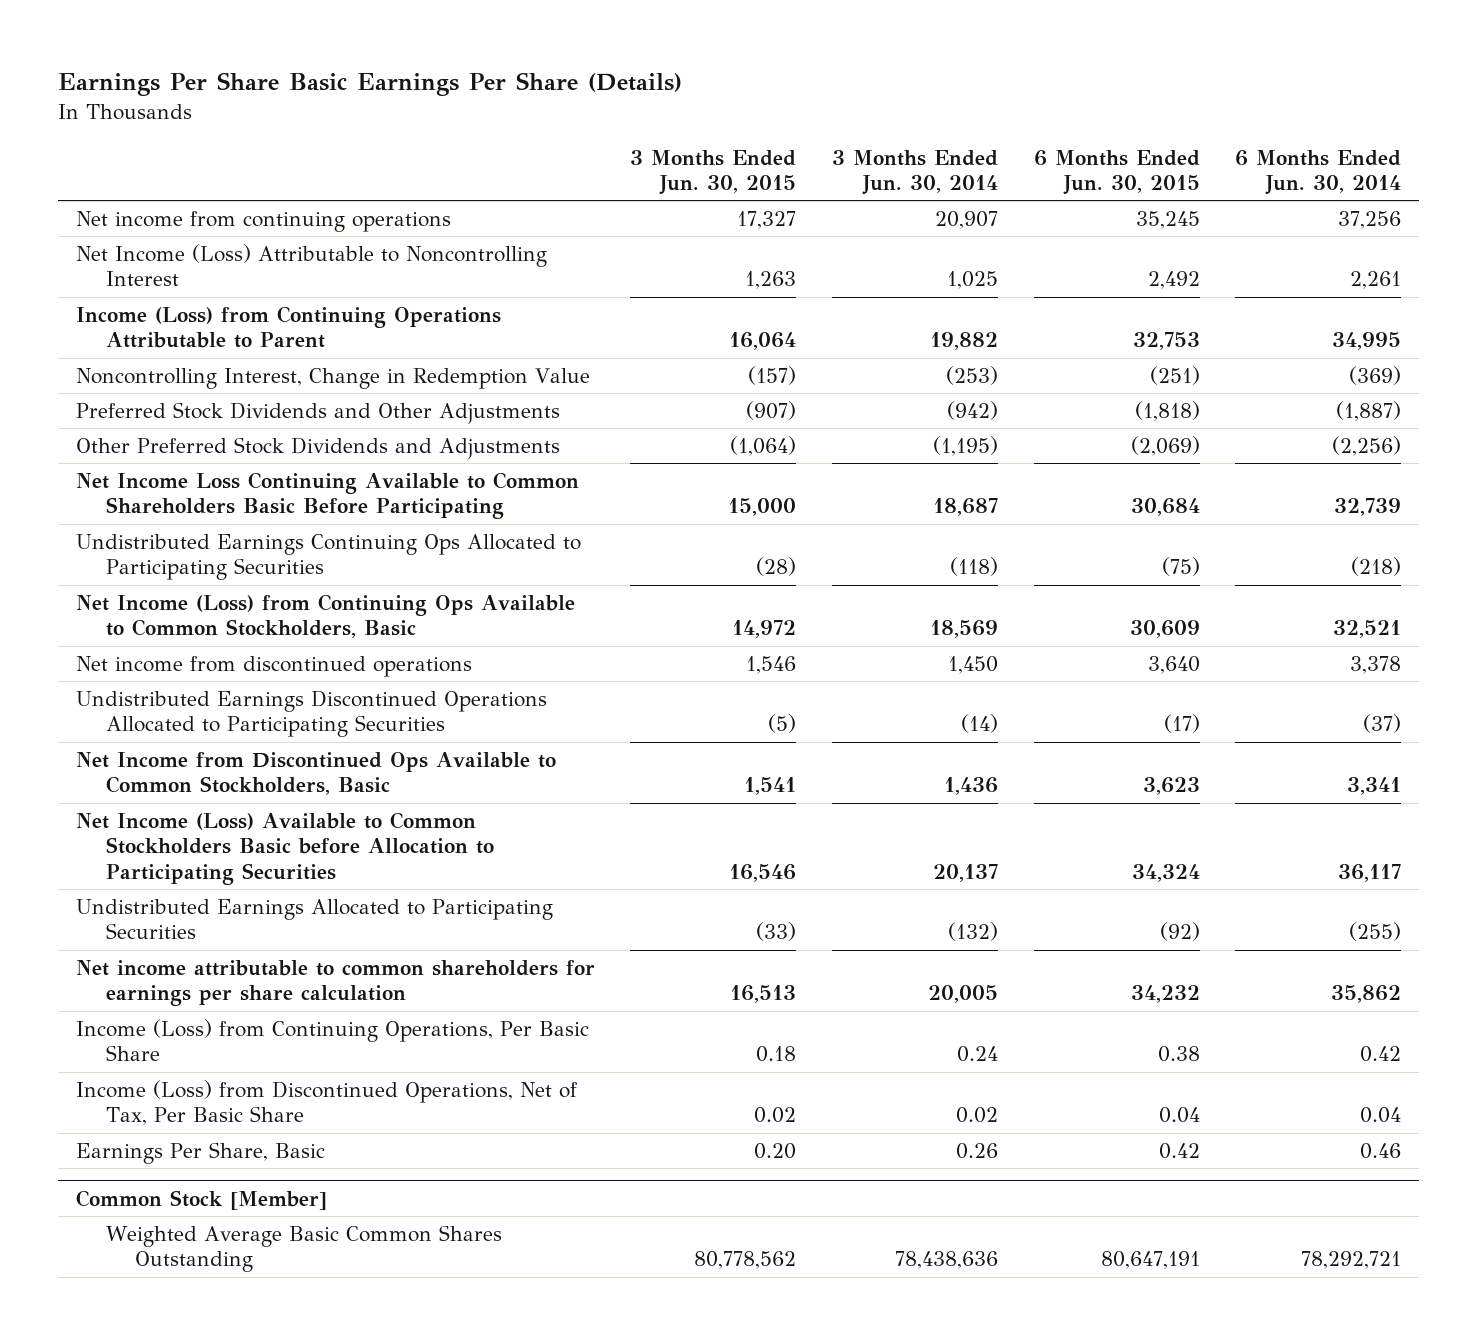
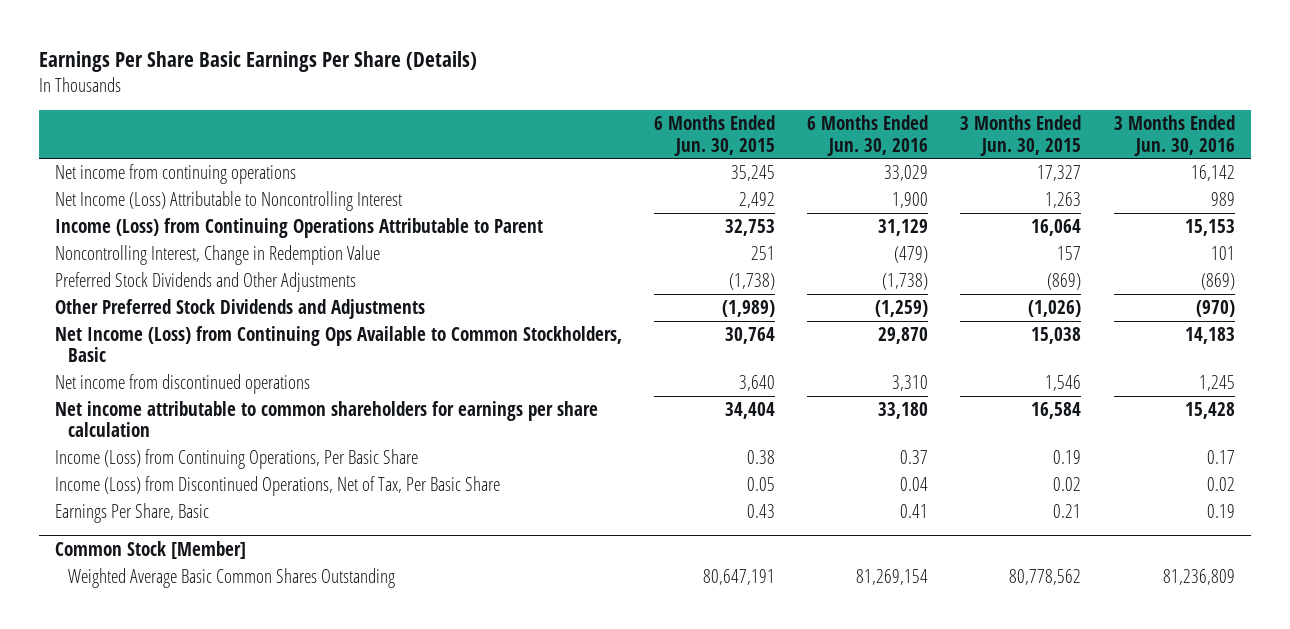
[832,149,999,195] 3 Months Ended Jun. 30, 2014 -> none
[1235,149,1402,195] 6 Months Ended Jun. 30, 2014 -> none
none -> [807,114,929,156] 6 Months Ended Jun. 30, 2016
none -> [1113,114,1235,156] 3 Months Ended Jun. 30, 2016
[75,471,579,520] Net Income Loss Continuing Available to Common Shareholders Basic Before Participating -> none
[75,533,581,581] Undistributed Earnings Continuing Ops Allocated to Participating Securities -> none
[748,365,797,385] (157) -> [1057,245,1082,260] 157
[1149,365,1200,385] (251) -> [751,245,776,260] 251
[746,400,797,420] (907) -> [1047,272,1082,290] (869)
[1134,400,1200,421] (1,818) -> [729,272,776,290] (1,738)
[730,435,797,456] (1,064) -> [1028,299,1082,317] (1,026)
[1130,435,1200,456] (2,069) -> [722,299,776,317] (1,989)
[732,620,797,639] 14,972 -> [1031,326,1082,344] 15,038
[1129,620,1200,639] 30,609 -> [725,326,776,344] 30,764
[75,689,547,738] Undistributed Earnings Discontinued Operations Allocated to Participating Securities -> none
[75,751,556,796] Net Income from Discontinued Ops Available to Common Stockholders, Basic -> none
[75,811,494,885] Net Income (Loss) Available to Common Stockholders Basic before Allocation to Participating Securities -> none
[75,898,553,940] Undistributed Earnings Allocated to Participating Securities -> none
[730,985,797,1004] 16,513 -> [1031,401,1082,419] 16,584
[1130,985,1200,1004] 34,232 -> [725,401,776,419] 34,404
[756,1046,797,1063] 0.18 -> [1053,449,1082,464] 0.19
[1158,1107,1200,1124] 0.04 -> [747,476,776,491] 0.05
[754,1142,797,1159] 0.20 -> [1053,503,1082,518] 0.21
[1158,1142,1200,1159] 0.42 -> [747,503,776,518] 0.43

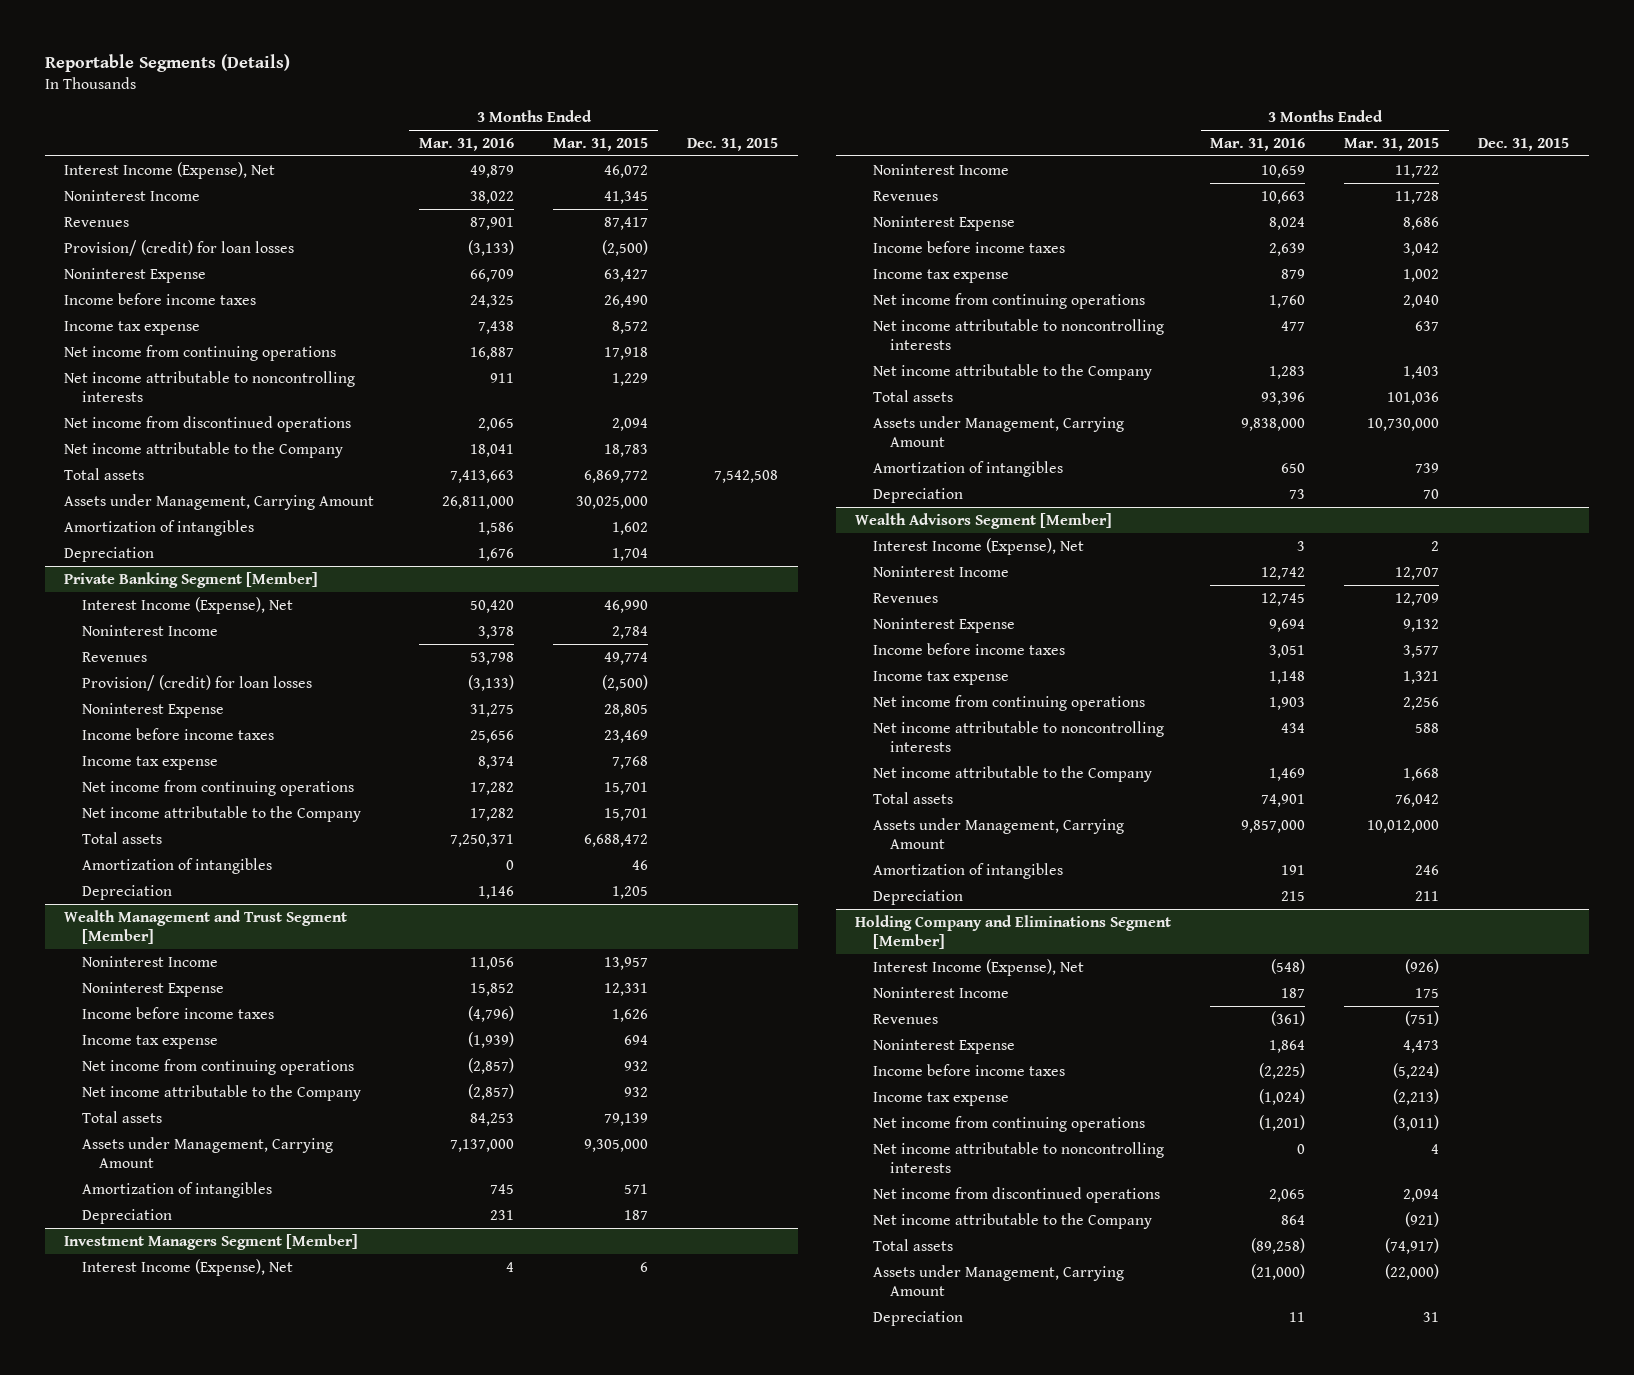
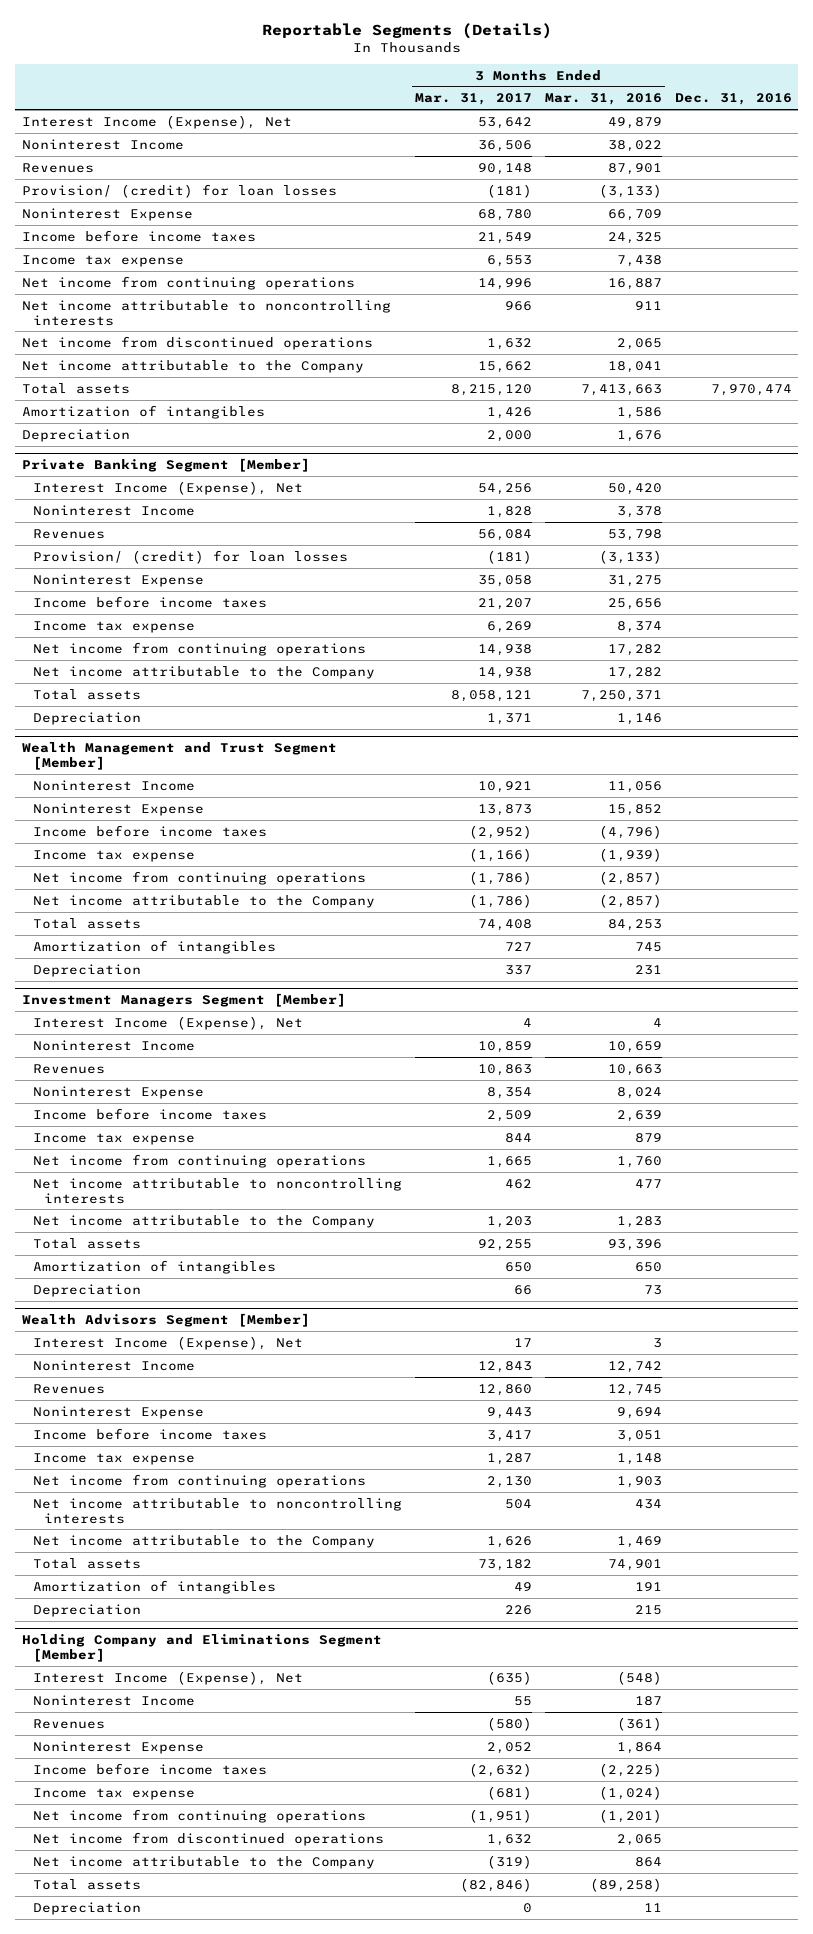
[553,137,649,151] Mar. 31, 2015 -> none
[687,137,779,151] Dec. 31, 2015 -> none
none -> [414,93,532,106] Mar. 31, 2017
none -> [674,93,792,106] Dec. 31, 2016
[64,493,375,510] Assets under Management, Carrying Amount -> none
[81,857,272,874] Amortization of intangibles -> none
[81,1136,333,1169] Assets under Management, Carrying Amount -> none
[872,415,1124,448] Assets under Management, Carrying Amount -> none
[872,817,1124,850] Assets under Management, Carrying Amount -> none
[872,1141,1164,1174] Net income attributable to noncontrolling interests -> none
[872,1264,1124,1297] Assets under Management, Carrying Amount -> none

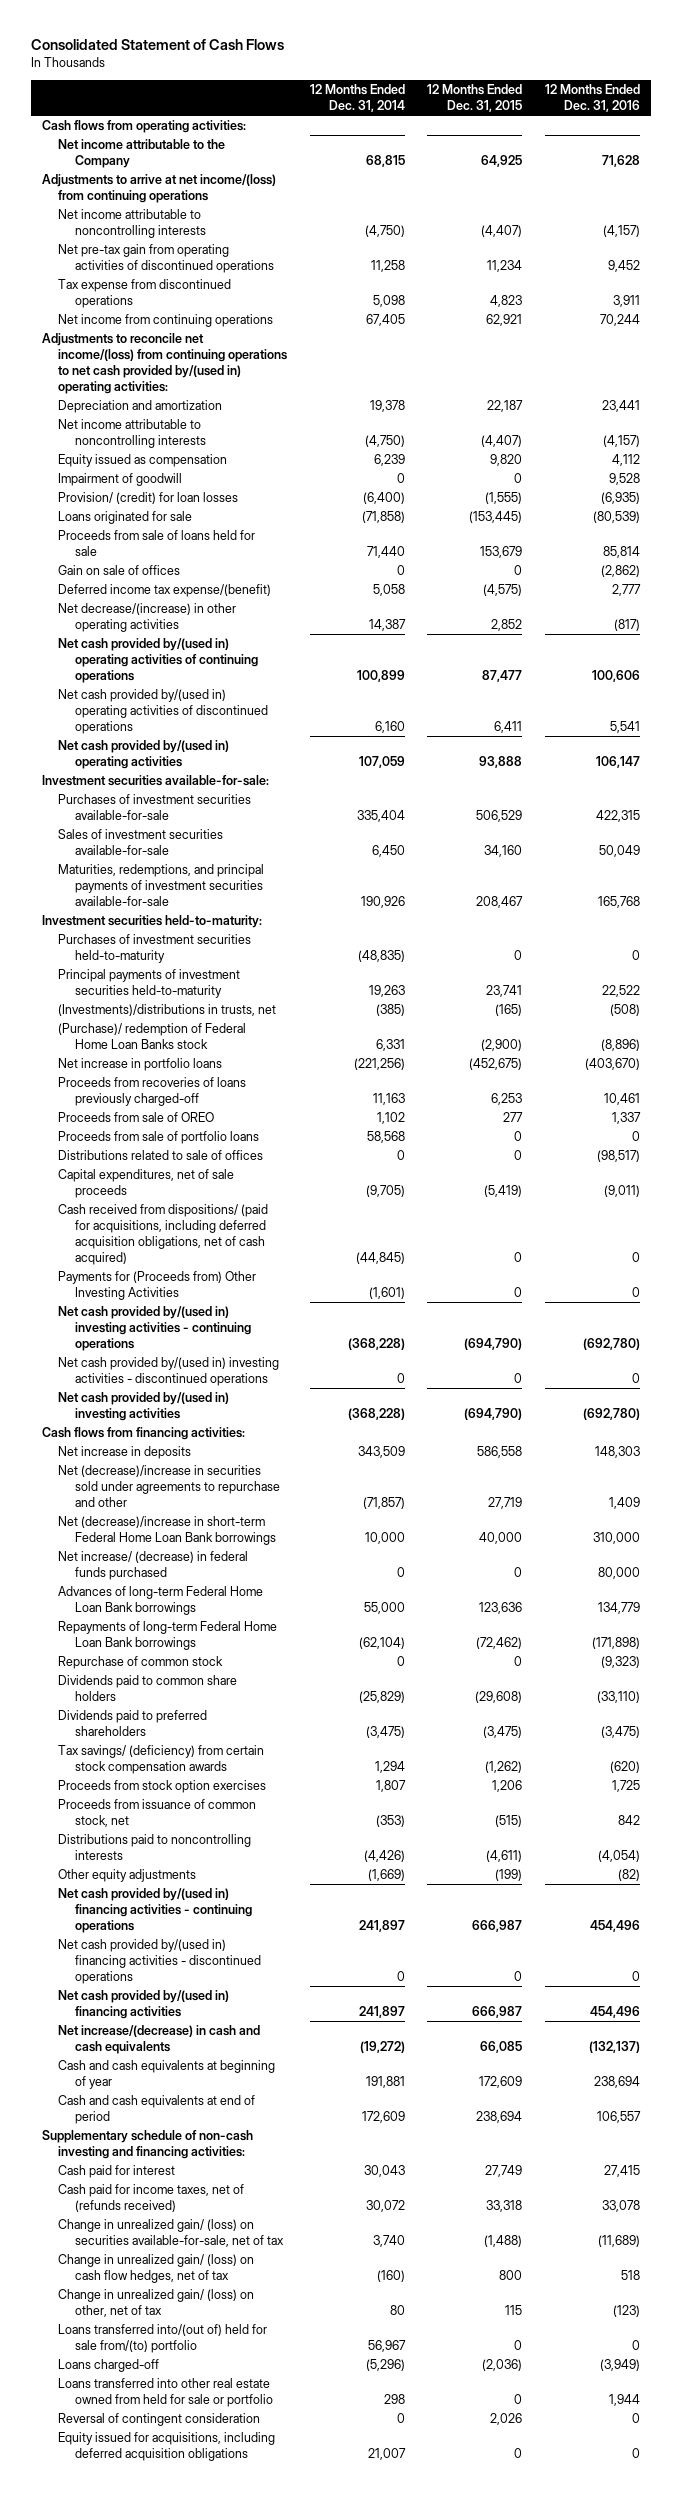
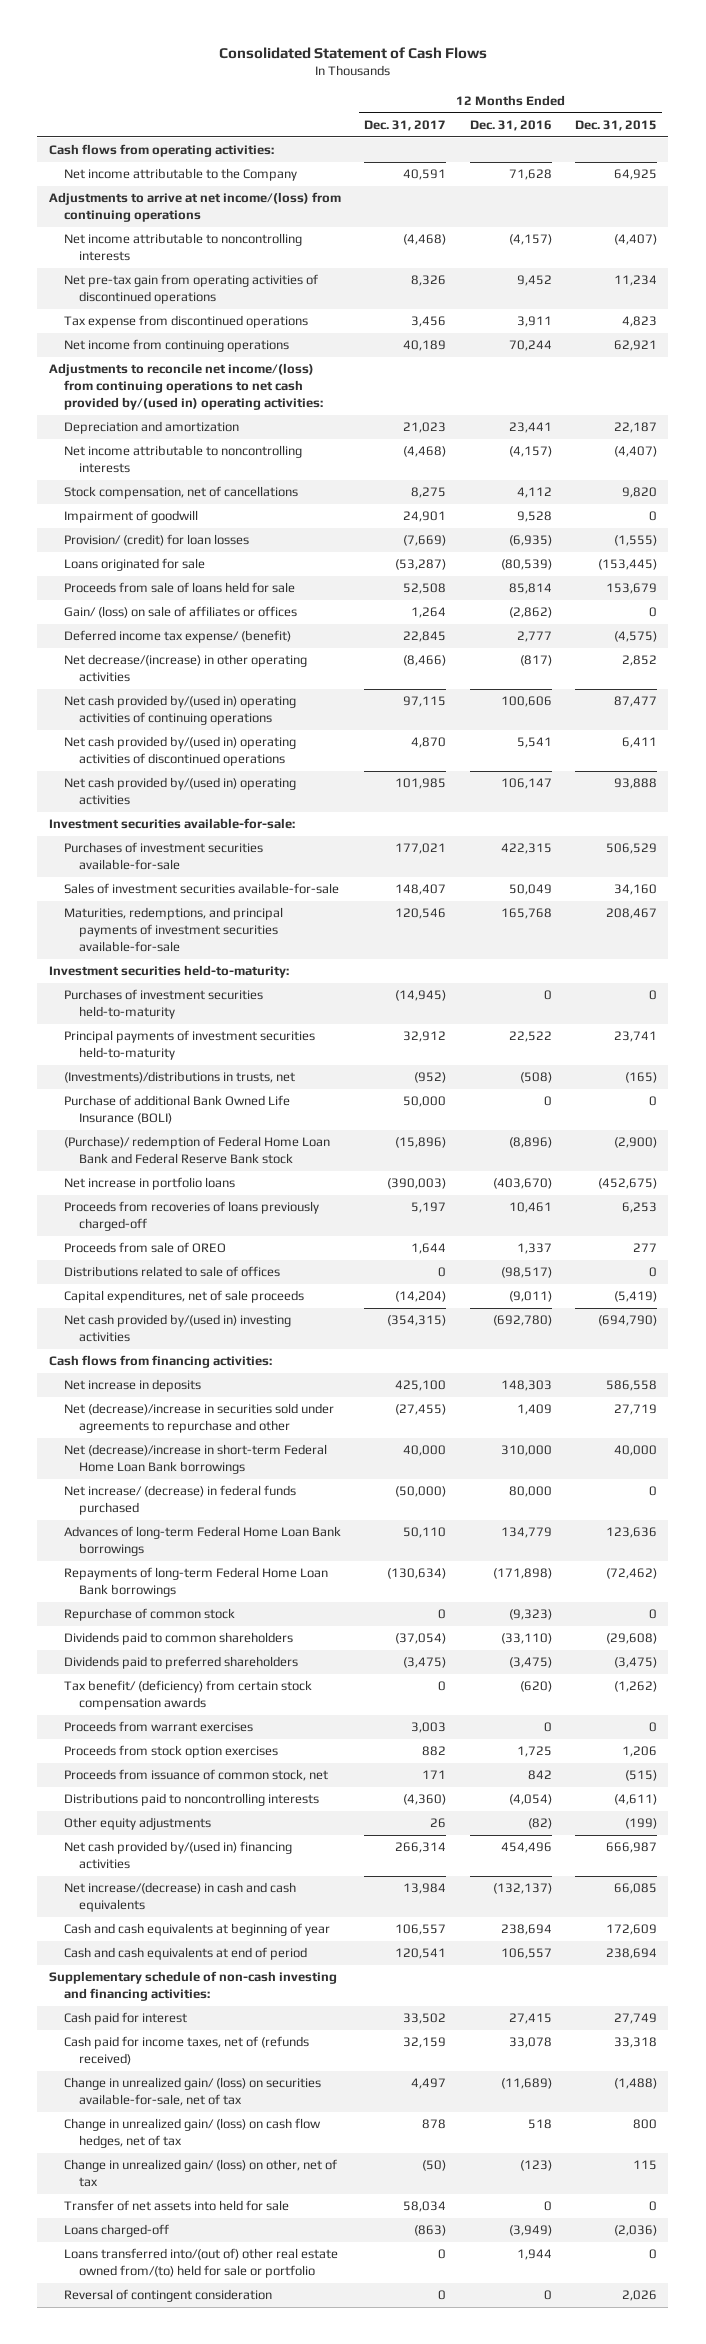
[309,83,405,112] 12 Months Ended Dec. 31, 2014 -> none
none -> [364,119,447,131] Dec. 31, 2017
[58,454,228,468] Equity issued as compensation -> [64,486,299,500] Stock compensation, net of cancellations
[58,565,181,576] Gain on sale of offices -> [64,606,298,619] Gain/ (loss) on sale of affiliates or offices
[58,584,272,598] Deferred income tax expense/(benefit) -> [64,630,292,644] Deferred income tax expense/ (benefit)
none -> [64,1095,291,1125] Purchase of additional Bank Owned Life Insurance (BOLI)
[58,1023,247,1050] (Purchase)/ redemption of Federal Home Loan Banks stock -> [64,1136,331,1165] (Purchase)/ redemption of Federal Home Loan Bank and Federal Reserve Bank stock
[58,1131,260,1145] Proceeds from sale of portfolio loans -> none
[58,1204,269,1266] Cash received from dispositions/ (paid for acquisitions, including deferred acquisition obligations, net of cash acquired) -> none
[58,1271,257,1301] Payments for (Proceeds from) Other Investing Activities -> none
[58,1306,251,1352] Net cash provided by/(used in) investing activities - continuing operations -> none
[58,1357,280,1387] Net cash provided by/(used in) investing activities - discontinued operations -> none
[58,1675,238,1702] Dividends paid to common share holders -> [64,1632,294,1646] Dividends paid to common shareholders
[58,1745,265,1775] Tax savings/ (deficiency) from certain stock compensation awards -> [64,1680,313,1711] Tax benefit/ (deficiency) from certain stock compensation awards
none -> [64,1721,254,1733] Proceeds from warrant exercises
[58,1888,252,1934] Net cash provided by/(used in) financing activities - continuing operations -> none
[58,1939,261,1985] Net cash provided by/(used in) financing activities - discontinued operations -> none
[58,2324,268,2354] Loans transferred into/(out of) held for sale from/(to) portfolio -> none
none -> [64,2200,290,2212] Transfer of net assets into held for sale
[58,2378,273,2408] Loans transferred into other real estate owned from held for sale or portfolio -> [64,2248,339,2279] Loans transferred into/(out of) other real estate owned from/(to) held for sale or portfolio
[58,2432,276,2462] Equity issued for acquisitions, including deferred acquisition obligations -> none

